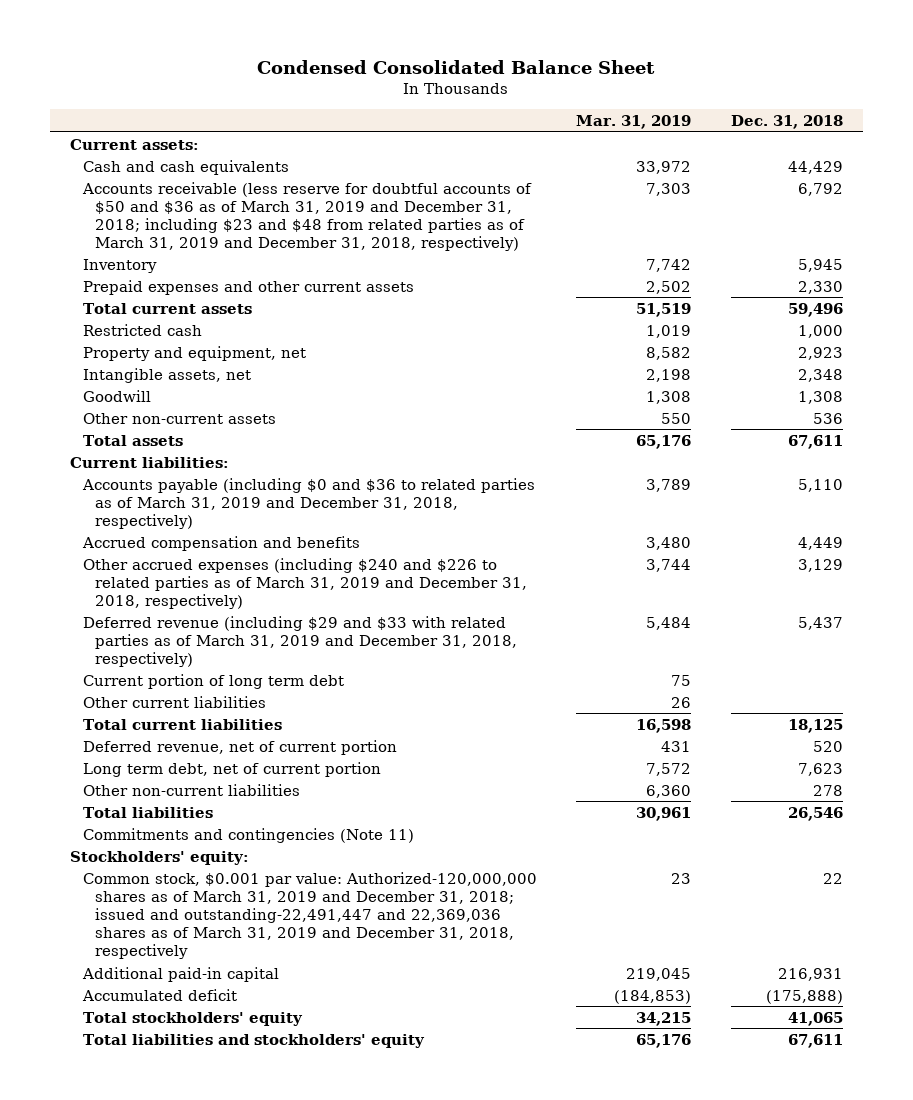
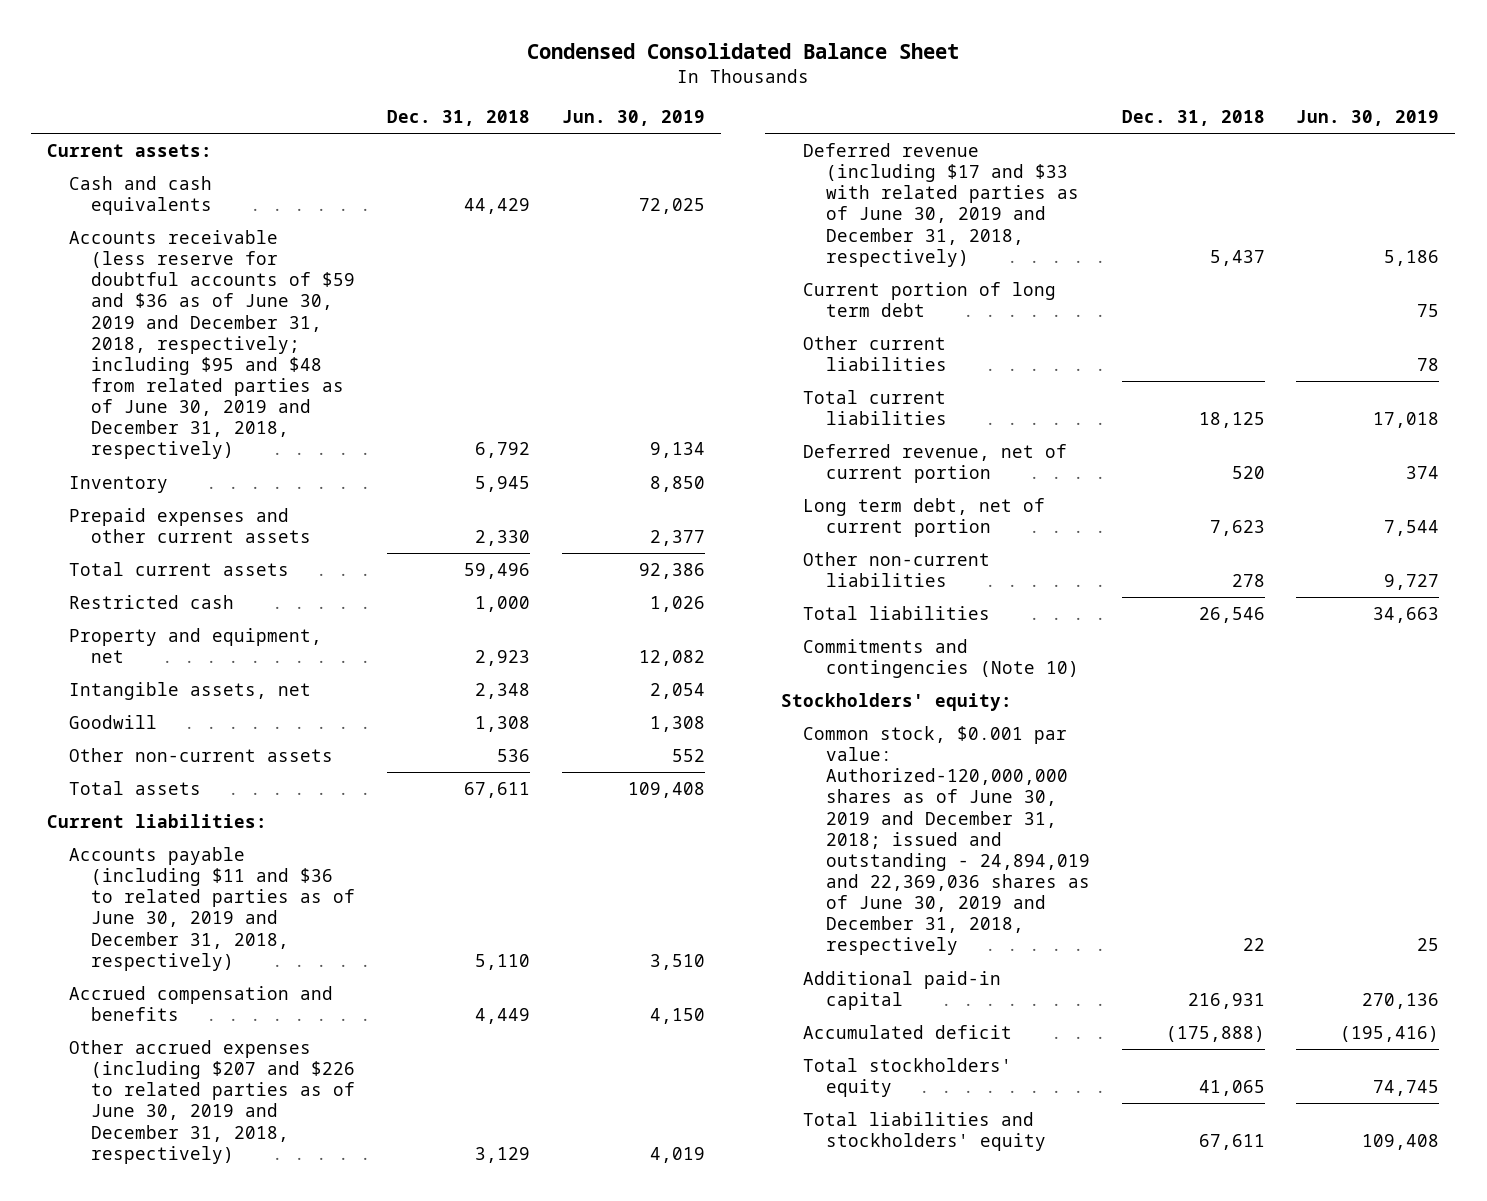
[576,114,692,129] Mar. 31, 2019 -> none
none -> [562,110,706,127] Jun. 30, 2019
[81,181,532,251] Accounts receivable (less reserve for doubtful accounts of $50 and $36 as of March 31, 2019 and December 31, 2018; including $23 and $48 from related parties as of March 31, 2019 and December 31, 2018, respectively) -> [69,229,356,460] Accounts receivable (less reserve for doubtful accounts of $59 and $36 as of June 30, 2019 and December 31, 2018, respectively; including $95 and $48 from related parties as of June 30, 2019 and December 31, 2018, respectively)
[81,477,535,529] Accounts payable (including $0 and $36 to related parties as of March 31, 2019 and December 31, 2018, respectively) -> [69,846,356,971] Accounts payable (including $11 and $36 to related parties as of June 30, 2019 and December 31, 2018, respectively)
[82,557,528,609] Other accrued expenses (including $240 and $226 to related parties as of March 31, 2019 and December 31, 2018, respectively) -> [69,1039,356,1164] Other accrued expenses (including $207 and $226 to related parties as of June 30, 2019 and December 31, 2018, respectively)
[82,615,518,667] Deferred revenue (including $29 and $33 with related parties as of March 31, 2019 and December 31, 2018, respectively) -> [803,142,1079,267] Deferred revenue (including $17 and $33 with related parties as of June 30, 2019 and December 31, 2018, respectively)
[82,827,414,843] Commitments and contingencies (Note 11) -> [803,638,1079,679] Commitments and contingencies (Note 10)
[82,871,537,959] Common stock, $0.001 par value: Authorized-120,000,000 shares as of March 31, 2019 and December 31, 2018; issued and outstanding-22,491,447 and 22,369,036 shares as of March 31, 2019 and December 31, 2018, respectively -> [803,725,1090,956] Common stock, $0.001 par value: Authorized-120,000,000 shares as of June 30, 2019 and December 31, 2018; issued and outstanding - 24,894,019 and 22,369,036 shares as of June 30, 2019 and December 31, 2018, respectively

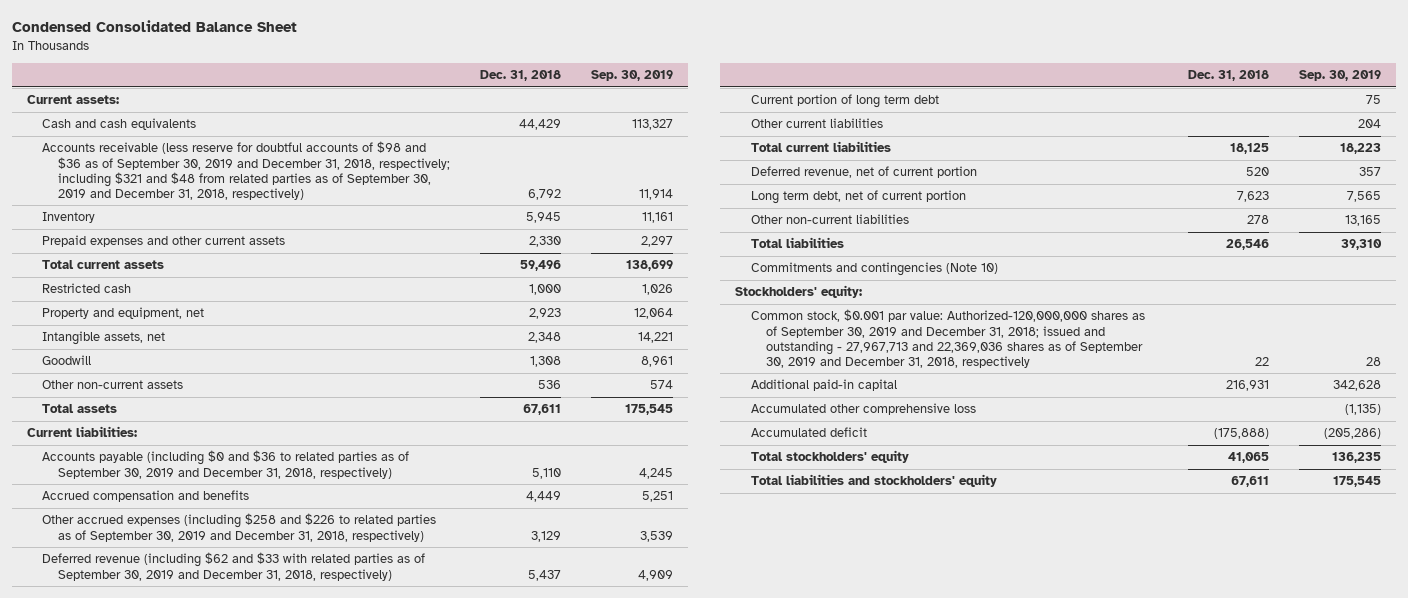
[562,110,706,127] Jun. 30, 2019 -> none
none -> [590,70,673,82] Sep. 30, 2019
[69,229,356,460] Accounts receivable (less reserve for doubtful accounts of $59 and $36 as of June 30, 2019 and December 31, 2018, respectively; including $95 and $48 from related parties as of June 30, 2019 and December 31, 2018, respectively) -> [42,141,450,200] Accounts receivable (less reserve for doubtful accounts of $98 and $36 as of September 30, 2019 and December 31, 2018, respectively; including $321 and $48 from related parties as of September 30, 2019 and December 31, 2018, respectively)
[69,846,356,971] Accounts payable (including $11 and $36 to related parties as of June 30, 2019 and December 31, 2018, respectively) -> [42,450,410,479] Accounts payable (including $0 and $36 to related parties as of September 30, 2019 and December 31, 2018, respectively)
[69,1039,356,1164] Other accrued expenses (including $207 and $226 to related parties as of June 30, 2019 and December 31, 2018, respectively) -> [42,513,437,542] Other accrued expenses (including $258 and $226 to related parties as of September 30, 2019 and December 31, 2018, respectively)
[803,142,1079,267] Deferred revenue (including $17 and $33 with related parties as of June 30, 2019 and December 31, 2018, respectively) -> [42,552,426,581] Deferred revenue (including $62 and $33 with related parties as of September 30, 2019 and December 31, 2018, respectively)
[803,725,1090,956] Common stock, $0.001 par value: Authorized-120,000,000 shares as of June 30, 2019 and December 31, 2018; issued and outstanding - 24,894,019 and 22,369,036 shares as of June 30, 2019 and December 31, 2018, respectively -> [750,309,1145,368] Common stock, $0.001 par value: Authorized-120,000,000 shares as of September 30, 2019 and December 31, 2018; issued and outstanding - 27,967,713 and 22,369,036 shares as of September 30, 2019 and December 31, 2018, respectively
none -> [750,403,976,416] Accumulated other comprehensive loss

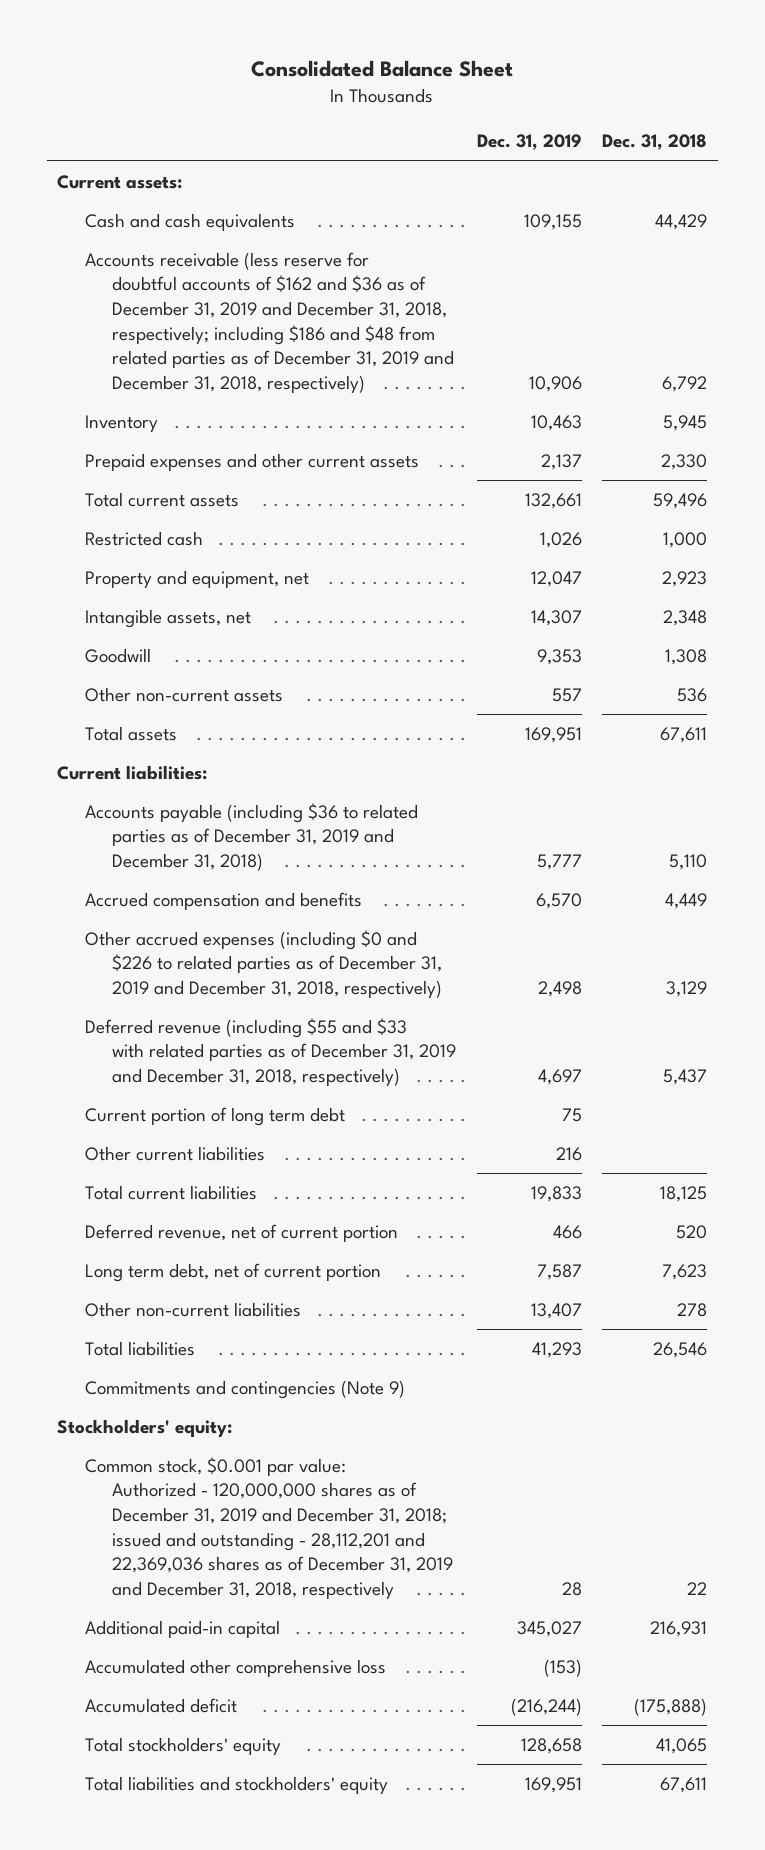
[12,20,298,33] Condensed Consolidated Balance Sheet -> [251,60,514,78] Consolidated Balance Sheet
[590,70,673,82] Sep. 30, 2019 -> none
none -> [476,134,582,151] Dec. 31, 2019
[42,141,450,200] Accounts receivable (less reserve for doubtful accounts of $98 and $36 as of September 30, 2019 and December 31, 2018, respectively; including $321 and $48 from related parties as of September 30, 2019 and December 31, 2018, respectively) -> [84,251,454,393] Accounts receivable (less reserve for doubtful accounts of $162 and $36 as of December 31, 2019 and December 31, 2018, respectively; including $186 and $48 from related parties as of December 31, 2019 and December 31, 2018, respectively)
[42,450,410,479] Accounts payable (including $0 and $36 to related parties as of September 30, 2019 and December 31, 2018, respectively) -> [84,802,418,872] Accounts payable (including $36 to related parties as of December 31, 2019 and December 31, 2018)
[42,513,437,542] Other accrued expenses (including $258 and $226 to related parties as of September 30, 2019 and December 31, 2018, respectively) -> [84,929,442,999] Other accrued expenses (including $0 and $226 to related parties as of December 31, 2019 and December 31, 2018, respectively)
[42,552,426,581] Deferred revenue (including $62 and $33 with related parties as of September 30, 2019 and December 31, 2018, respectively) -> [84,1017,456,1087] Deferred revenue (including $55 and $33 with related parties as of December 31, 2019 and December 31, 2018, respectively)
[750,262,998,277] Commitments and contingencies (Note 10) -> [84,1379,405,1399] Commitments and contingencies (Note 9)
[750,309,1145,368] Common stock, $0.001 par value: Authorized-120,000,000 shares as of September 30, 2019 and December 31, 2018; issued and outstanding - 27,967,713 and 22,369,036 shares as of September 30, 2019 and December 31, 2018, respectively -> [84,1456,453,1599] Common stock, $0.001 par value: Authorized - 120,000,000 shares as of December 31, 2019 and December 31, 2018; issued and outstanding - 28,112,201 and 22,369,036 shares as of December 31, 2019 and December 31, 2018, respectively

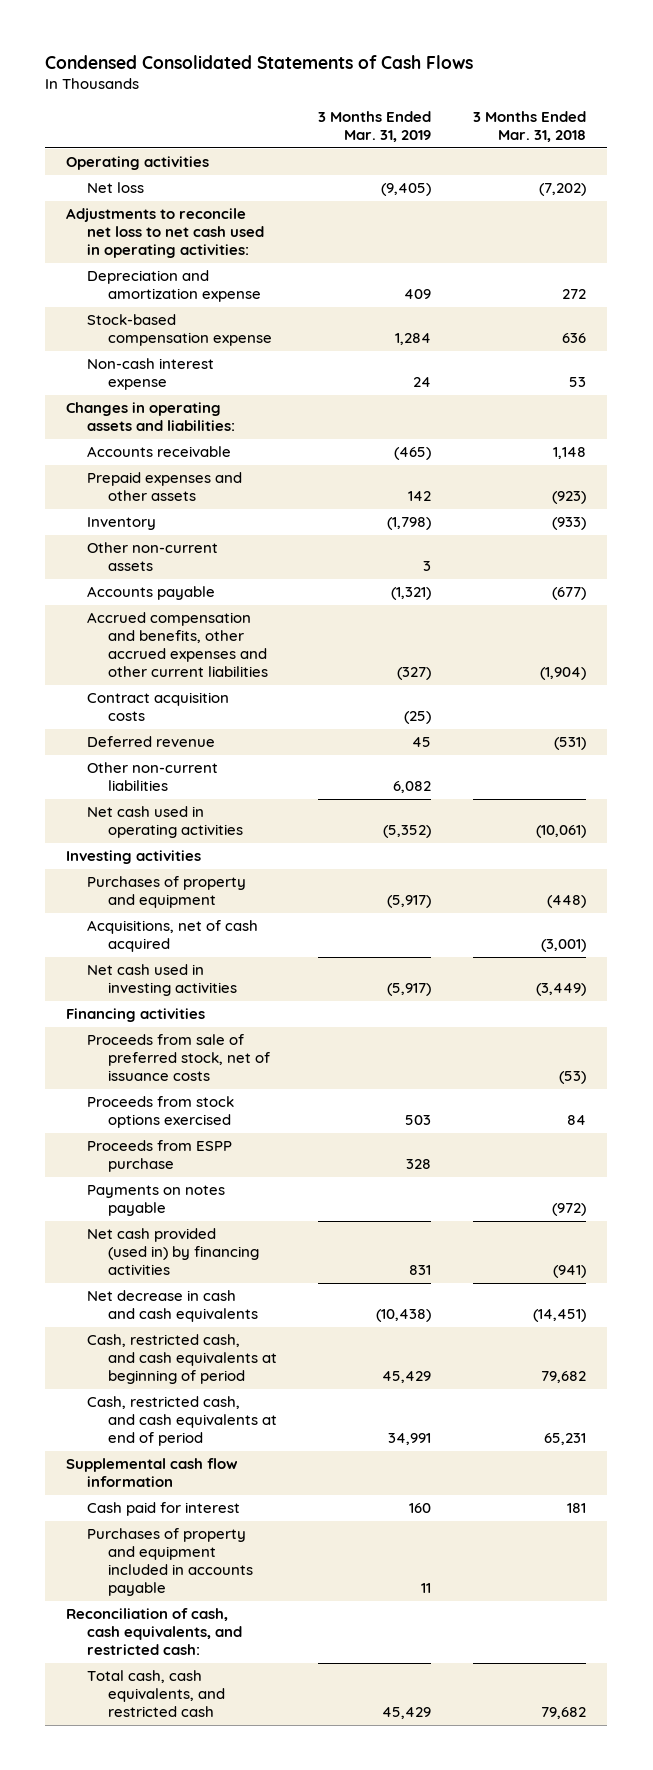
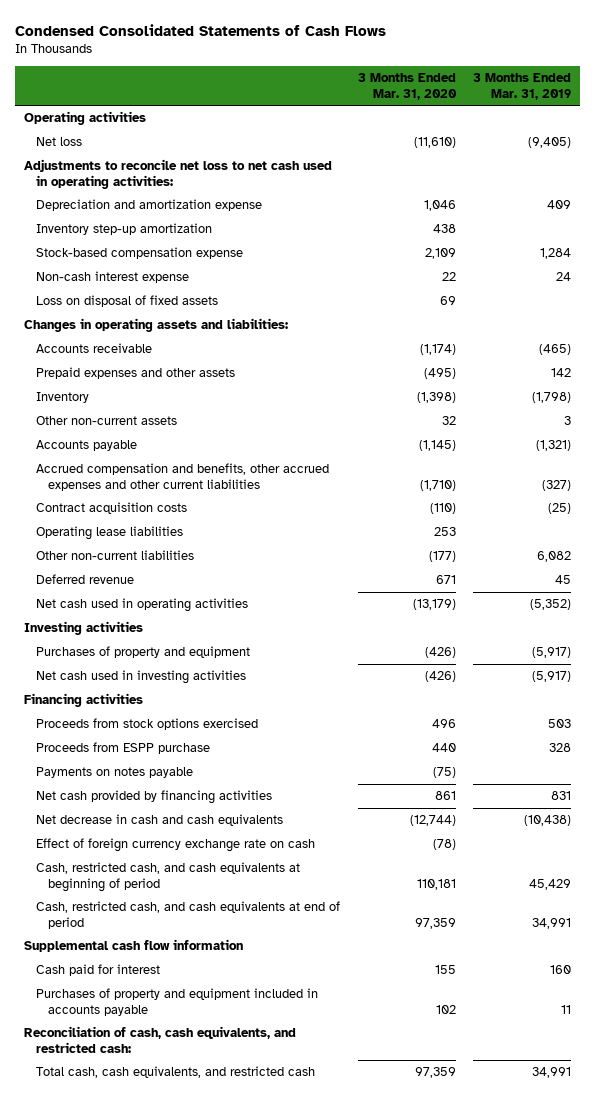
[473,111,587,143] 3 Months Ended Mar. 31, 2018 -> none
none -> [357,73,457,100] 3 Months Ended Mar. 31, 2020
none -> [35,223,212,236] Inventory step-up amortization
none -> [35,295,218,308] Loss on disposal of fixed assets
none -> [35,526,183,541] Operating lease liabilities
[86,736,215,748] Deferred revenue -> [35,574,134,585] Deferred revenue
[86,920,258,953] Acquisitions, net of cash acquired -> none
[86,1034,270,1081] Proceeds from sale of preferred stock, net of issuance costs -> none
[86,1228,259,1275] Net cash provided (used in) by financing activities -> [35,790,272,805] Net cash provided by financing activities
none -> [35,838,315,853] Effect of foreign currency exchange rate on cash
[382,1706,432,1719] 45,429 -> [532,1067,572,1079] 34,991

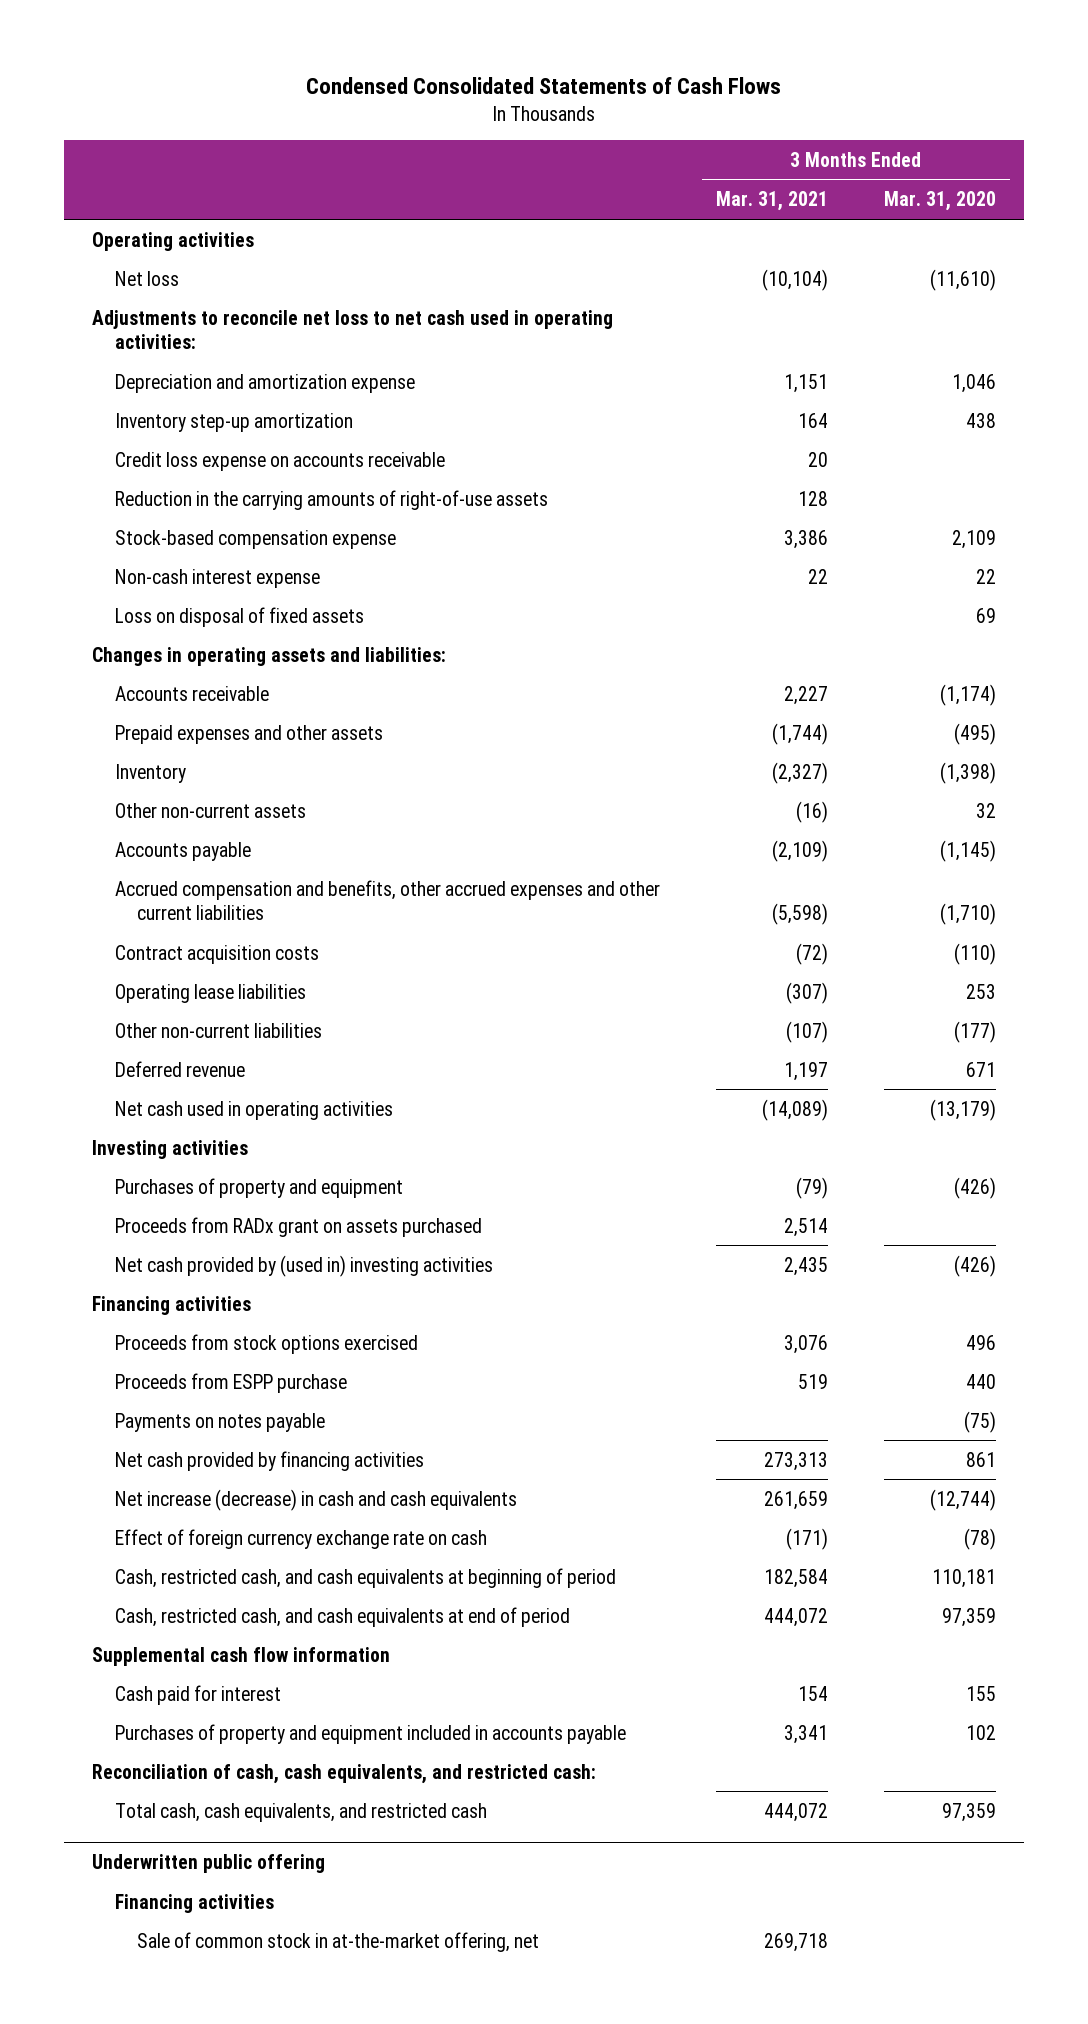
[473,73,572,100] 3 Months Ended Mar. 31, 2019 -> none
none -> [715,191,828,212] Mar. 31, 2021
none -> [114,451,445,471] Credit loss expense on accounts receivable
none -> [114,489,548,510] Reduction in the carrying amounts of right-of-use assets
none -> [114,1216,482,1237] Proceeds from RADx grant on assets purchased
[35,670,246,685] Net cash used in investing activities -> [114,1254,493,1277] Net cash provided by (used in) investing activities
[35,814,283,827] Net decrease in cash and cash equivalents -> [114,1488,517,1511] Net increase (decrease) in cash and cash equivalents
none -> [92,1853,326,1873] Underwritten public offering
none -> [114,1893,274,1913] Financing activities
none -> [137,1931,540,1952] Sale of common stock in at-the-market offering, net

